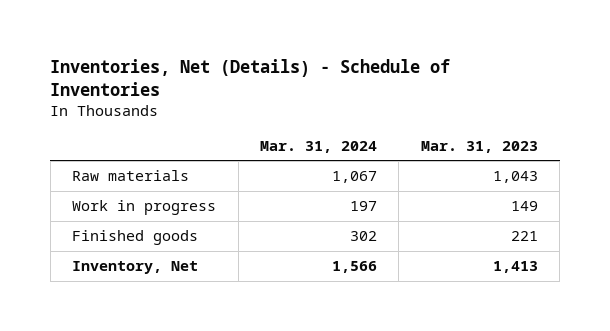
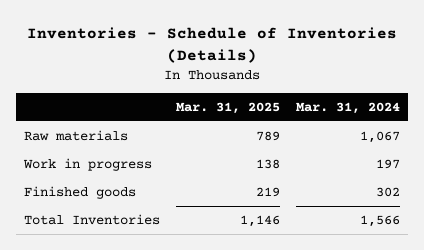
[50,59,451,97] Inventories, Net (Details) - Schedule of Inventories -> [26,27,397,64] Inventories - Schedule of Inventories (Details)
[420,140,538,153] Mar. 31, 2023 -> none
none -> [175,102,280,115] Mar. 31, 2025
[72,261,199,275] Inventory, Net -> [24,213,161,225] Total Inventories

